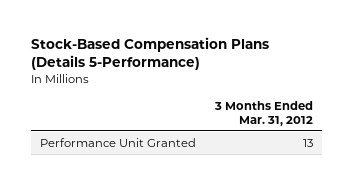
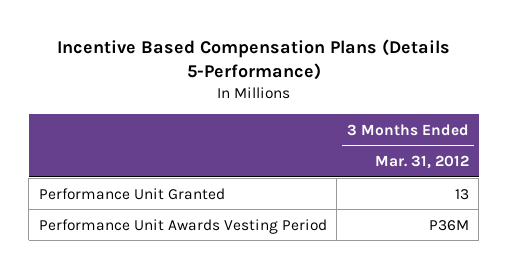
[30,36,269,71] Stock-Based Compensation Plans (Details 5-Performance) -> [56,39,450,81] Incentive Based Compensation Plans (Details 5-Performance)
none -> [38,218,327,234] Performance Unit Awards Vesting Period

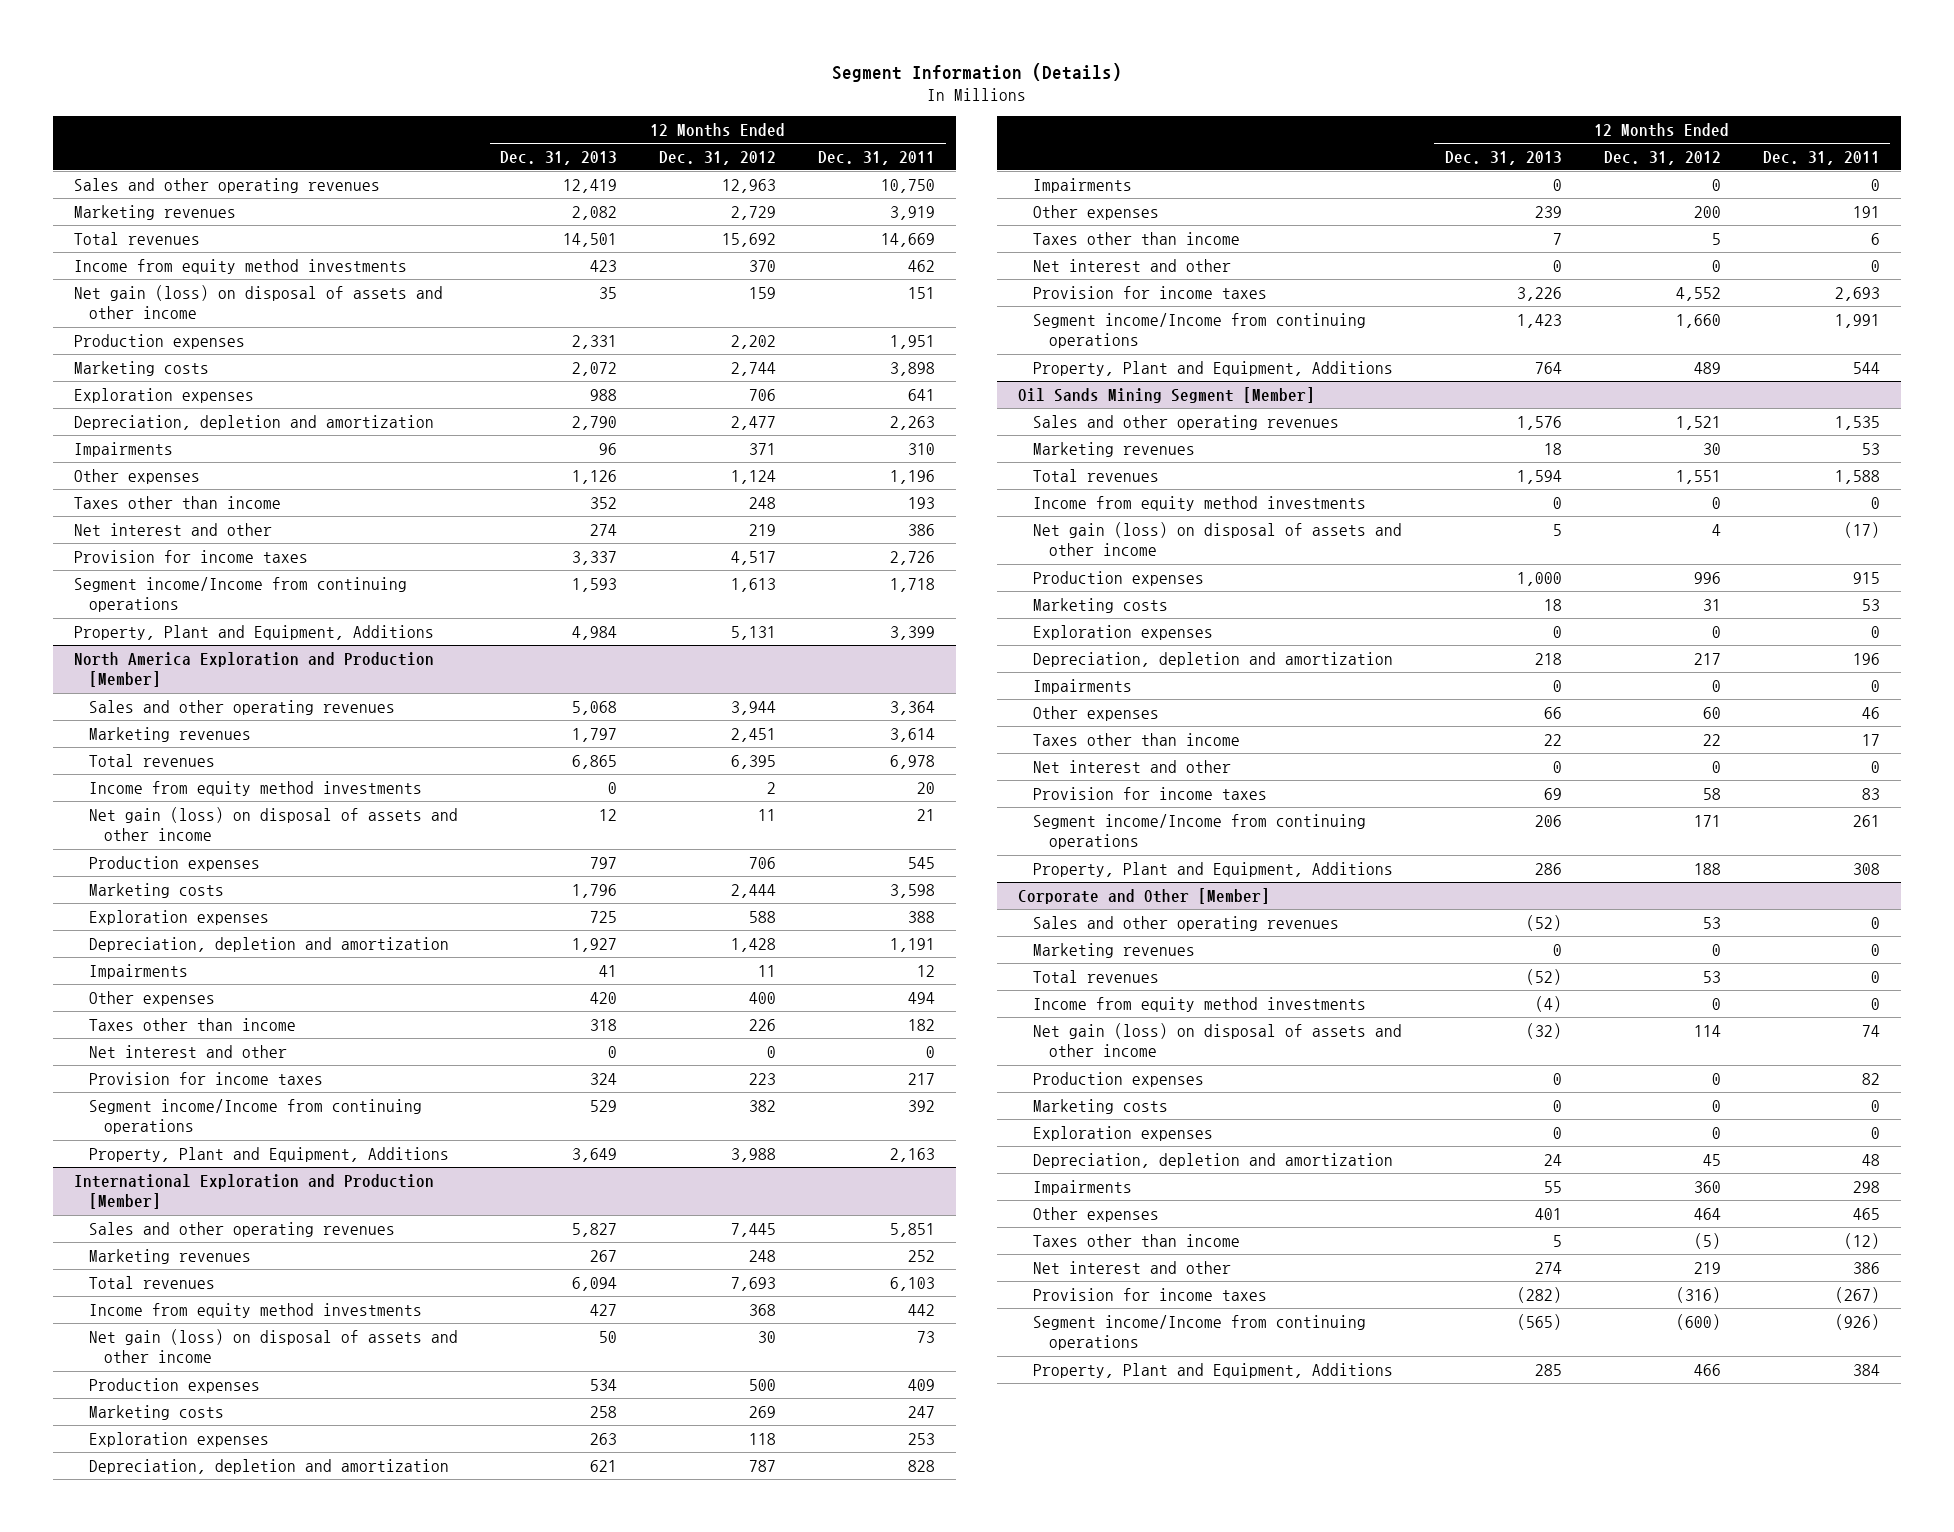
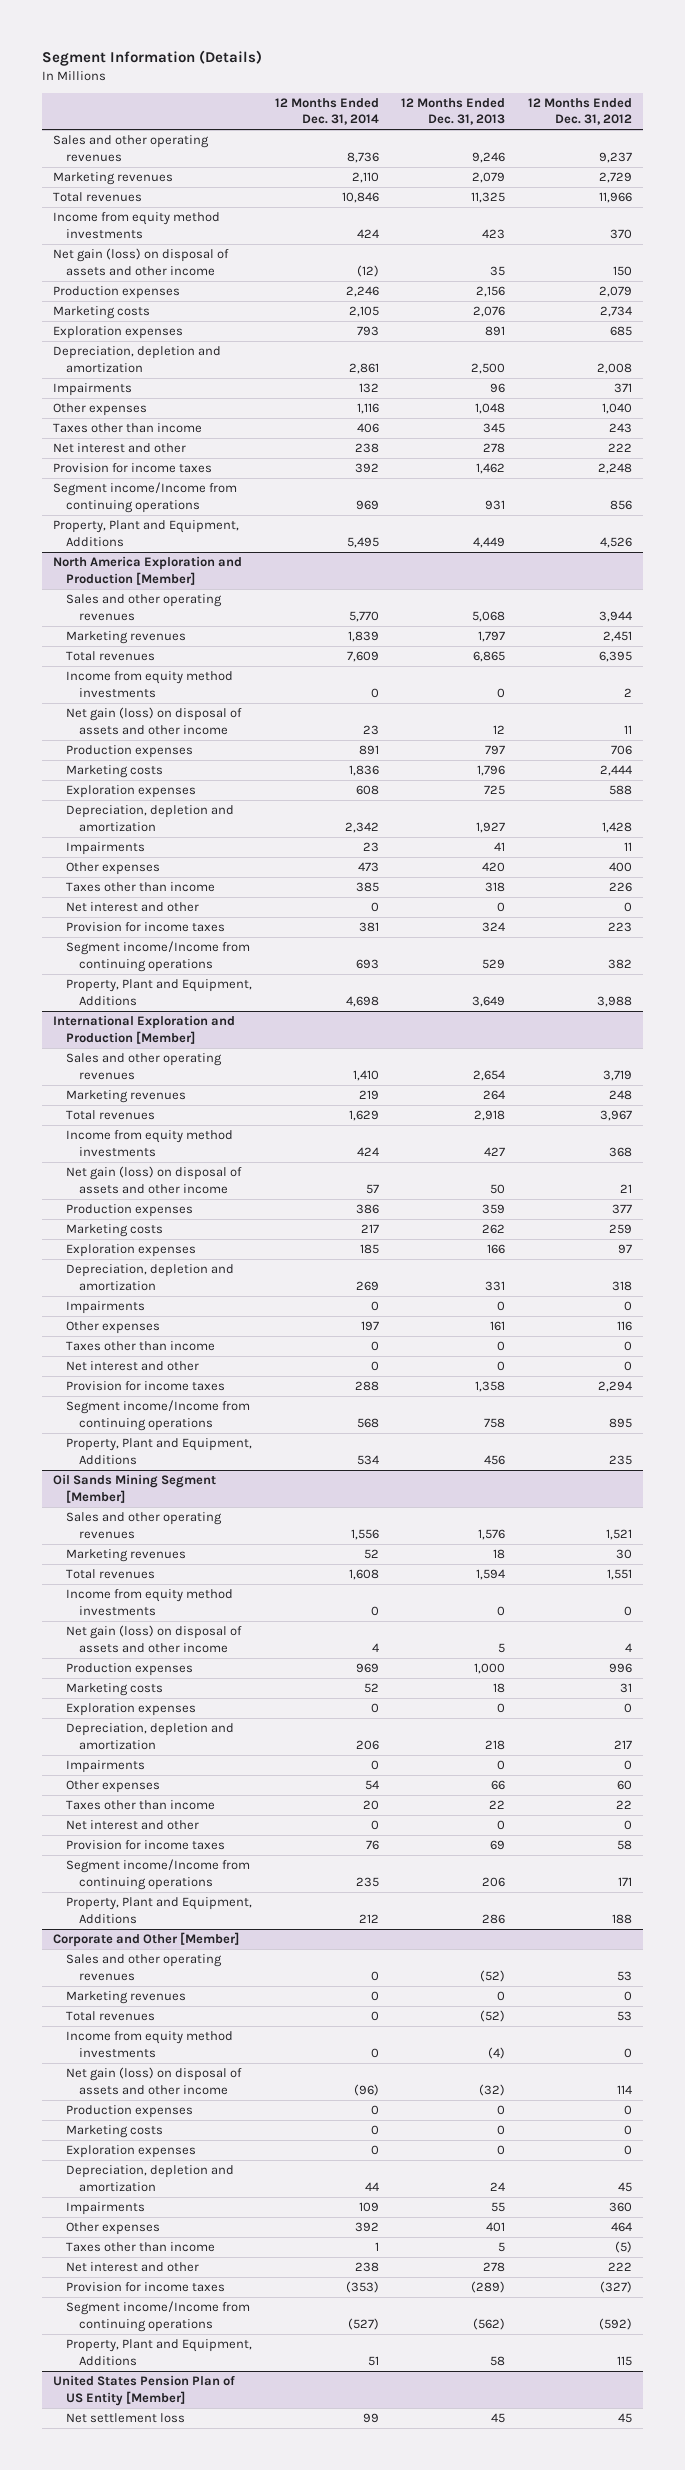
[818,150,936,165] Dec. 31, 2011 -> none
none -> [274,97,379,126] 12 Months Ended Dec. 31, 2014
[563,178,618,193] 12,419 -> [472,151,506,163] 9,246
[722,178,777,193] 12,963 -> [599,151,633,163] 9,237
[572,205,618,220] 2,082 -> [472,172,506,184] 2,079
[563,232,618,247] 14,501 -> [471,192,506,204] 11,325
[722,232,777,247] 15,692 -> [599,192,633,204] 11,966
[749,286,777,299] 159 -> [613,265,633,276] 150
[572,334,618,349] 2,331 -> [476,286,506,298] 2,156
[731,334,777,349] 2,202 -> [599,286,633,298] 2,079
[572,361,618,376] 2,072 -> [473,306,506,318] 2,076
[731,361,777,376] 2,744 -> [600,306,633,318] 2,734
[590,388,618,401] 988 -> [485,326,506,337] 891
[749,388,777,401] 706 -> [610,326,633,337] 685
[572,415,618,430] 2,790 -> [471,362,506,374] 2,500
[731,415,777,430] 2,477 -> [597,362,633,374] 2,008
[572,469,618,484] 1,126 -> [475,403,506,415] 1,048
[731,469,777,484] 1,124 -> [602,403,633,415] 1,040
[590,496,618,509] 352 -> [483,423,506,434] 345
[749,496,777,509] 248 -> [609,423,633,434] 243
[590,523,618,536] 274 -> [483,443,506,454] 278
[749,523,777,536] 219 -> [608,443,633,453] 222
[572,550,618,565] 3,337 -> [476,463,506,475] 1,462
[731,550,777,565] 4,517 -> [598,463,633,475] 2,248
[572,577,618,592] 1,593 -> [485,499,506,510] 931
[731,577,777,592] 1,613 -> [610,499,633,510] 856
[572,625,618,640] 4,984 -> [473,536,506,548] 4,449
[731,625,777,640] 5,131 -> [600,536,633,548] 4,526
[572,1222,618,1237] 5,827 -> [473,1069,506,1081] 2,654
[731,1222,777,1237] 7,445 -> [603,1069,633,1081] 3,719
[590,1249,618,1262] 267 -> [483,1090,506,1101] 264
[572,1276,618,1291] 6,094 -> [474,1110,506,1122] 2,918
[731,1276,777,1291] 7,693 -> [600,1110,633,1122] 3,967
[758,1330,777,1343] 30 -> [620,1183,633,1193] 21
[590,1378,618,1391] 534 -> [482,1204,506,1215] 359
[749,1378,777,1391] 500 -> [612,1204,633,1215] 377
[590,1405,618,1418] 258 -> [482,1224,506,1235] 262
[749,1405,777,1418] 269 -> [609,1224,633,1235] 259
[590,1432,618,1445] 263 -> [487,1244,506,1255] 166
[749,1432,777,1445] 118 -> [618,1244,633,1255] 97
[590,1459,618,1472] 621 -> [485,1280,506,1291] 331
[749,1459,777,1472] 787 -> [612,1280,633,1291] 318
[1534,205,1562,218] 239 -> [490,1321,506,1332] 161
[1693,205,1721,218] 200 -> [617,1321,633,1332] 116
[1552,232,1562,245] 7 -> [497,1341,506,1352] 0
[1711,232,1721,245] 5 -> [624,1341,633,1352] 0
[1516,286,1562,301] 3,226 -> [475,1381,506,1393] 1,358
[1675,286,1721,301] 4,552 -> [598,1381,633,1393] 2,294
[1516,313,1562,328] 1,423 -> [484,1417,506,1428] 758
[1675,313,1721,328] 1,660 -> [609,1417,633,1428] 895
[1534,361,1562,374] 764 -> [484,1454,506,1465] 456
[1693,361,1721,374] 489 -> [609,1454,633,1465] 235
[1534,1261,1562,1274] 274 -> [483,2262,506,2273] 278
[1693,1261,1721,1274] 219 -> [608,2262,633,2272] 222
[1516,1286,1562,1303] (282) -> [471,2281,506,2294] (289)
[1675,1286,1721,1303] (316) -> [600,2281,633,2294] (327)
[1516,1313,1562,1330] (565) -> [473,2317,506,2330] (562)
[1675,1313,1721,1330] (600) -> [599,2317,633,2330] (592)
[1534,1363,1562,1376] 285 -> [490,2355,506,2366] 58
[1693,1363,1721,1376] 466 -> [617,2355,633,2366] 115
none -> [52,2375,235,2406] United States Pension Plan of US Entity [Member]
none -> [66,2413,186,2424] Net settlement loss

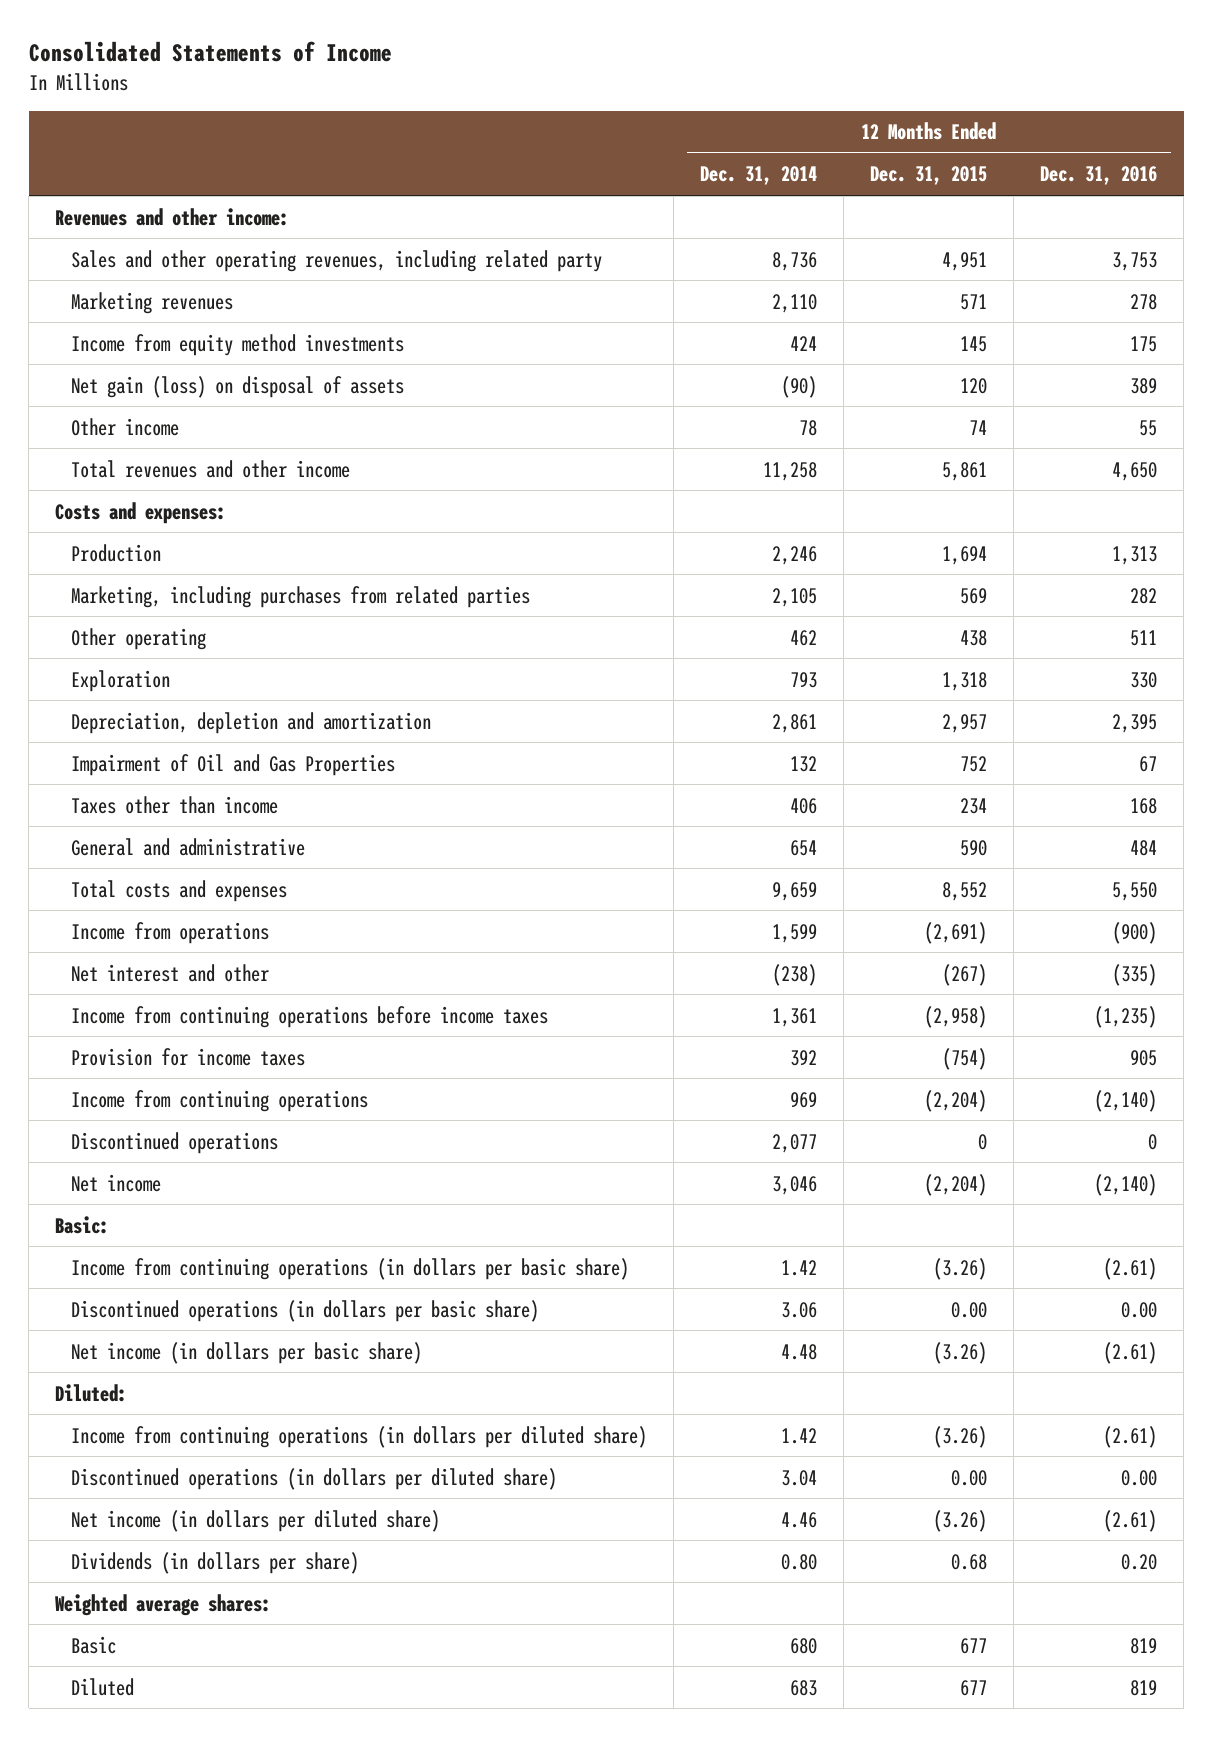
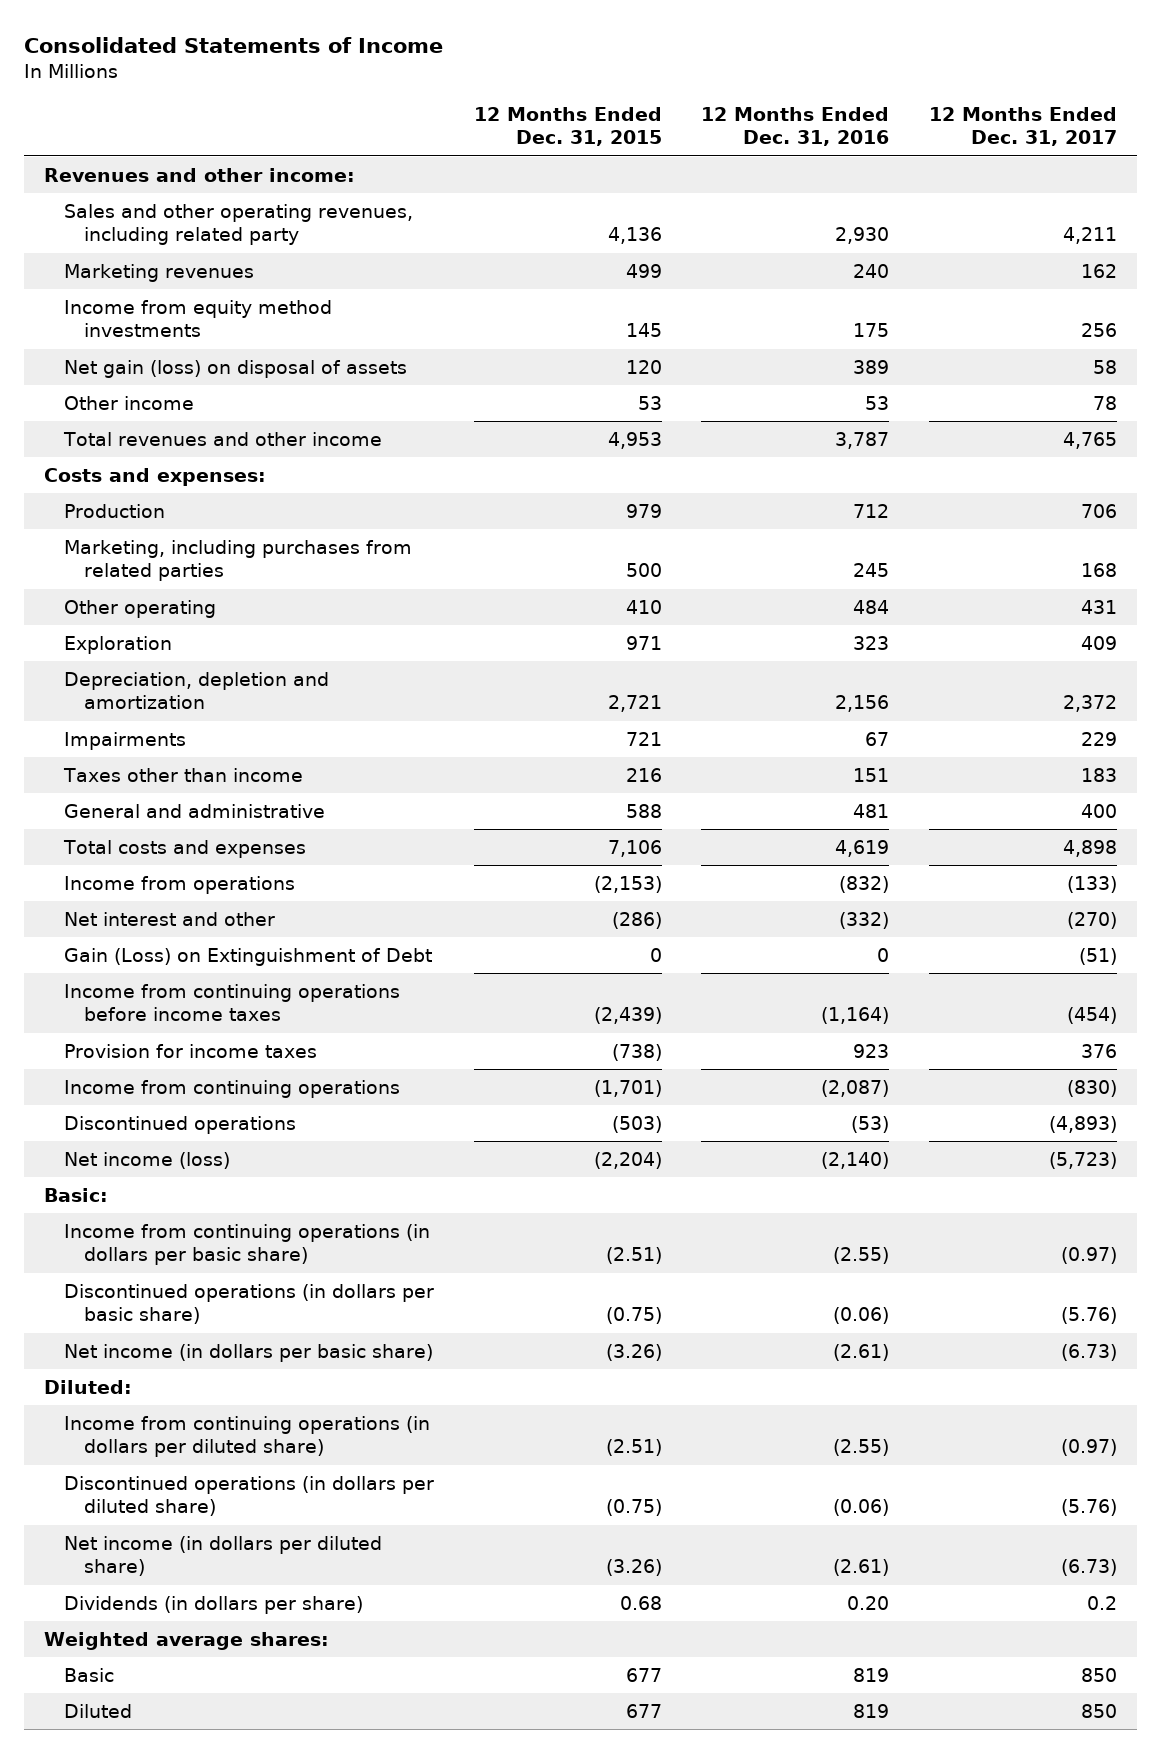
[699,166,817,186] Dec. 31, 2014 -> none
none -> [928,106,1117,147] 12 Months Ended Dec. 31, 2017
[942,251,988,271] 4,951 -> [607,227,662,245] 4,136
[1112,251,1158,271] 3,753 -> [835,227,890,245] 2,930
[960,293,988,310] 571 -> [625,263,662,278] 499
[1130,293,1158,310] 278 -> [853,263,890,278] 240
[969,419,988,435] 74 -> [637,395,662,410] 53
[1139,419,1158,436] 55 -> [865,395,890,410] 53
[942,461,988,481] 5,861 -> [607,431,662,449] 4,953
[1112,461,1158,481] 4,650 -> [835,431,890,449] 3,787
[70,753,395,776] Impairment of Oil and Gas Properties -> none
[942,545,988,565] 1,694 -> [625,503,662,518] 979
[1112,545,1158,565] 1,313 -> [853,503,890,518] 712
[960,587,988,604] 569 -> [625,563,662,578] 500
[1130,587,1158,604] 282 -> [853,563,890,578] 245
[960,629,988,646] 438 -> [625,599,662,614] 410
[1130,629,1158,646] 511 -> [853,599,890,614] 484
[942,671,988,691] 1,318 -> [625,635,662,650] 971
[1130,671,1158,688] 330 -> [853,635,890,650] 323
[942,713,988,733] 2,957 -> [607,695,662,713] 2,721
[1112,713,1158,733] 2,395 -> [835,695,890,713] 2,156
none -> [63,731,186,750] Impairments
[960,797,988,814] 234 -> [625,767,662,782] 216
[1130,797,1158,814] 168 -> [853,767,890,782] 151
[960,839,988,856] 590 -> [625,803,662,818] 588
[1130,839,1158,856] 484 -> [853,803,890,818] 481
[942,881,988,901] 8,552 -> [607,839,662,857] 7,106
[1112,881,1158,901] 5,550 -> [835,839,890,857] 4,619
[924,921,988,944] (2,691) -> [593,875,662,893] (2,153)
[1112,921,1158,944] (900) -> [839,875,890,893] (832)
[942,963,988,986] (267) -> [611,911,662,929] (286)
[1112,963,1158,986] (335) -> [839,911,890,929] (332)
none -> [63,947,432,966] Gain (Loss) on Extinguishment of Debt
[924,1005,988,1028] (2,958) -> [593,1007,662,1025] (2,439)
[1094,1005,1158,1028] (1,235) -> [821,1007,890,1025] (1,164)
[942,1047,988,1070] (754) -> [611,1043,662,1061] (738)
[1130,1049,1158,1066] 905 -> [853,1043,890,1058] 923
[924,1089,988,1112] (2,204) -> [593,1079,662,1097] (1,701)
[1094,1089,1158,1112] (2,140) -> [821,1079,890,1097] (2,087)
[978,1133,988,1150] 0 -> [611,1115,662,1133] (503)
[1148,1133,1158,1150] 0 -> [851,1115,890,1133] (53)
[70,1173,161,1192] Net income -> [63,1151,230,1169] Net income (loss)
[933,1257,988,1280] (3.26) -> [605,1247,662,1265] (2.51)
[1103,1257,1158,1280] (2.61) -> [833,1247,890,1265] (2.55)
[951,1301,988,1318] 0.00 -> [605,1307,662,1325] (0.75)
[1121,1301,1158,1318] 0.00 -> [833,1307,890,1325] (0.06)
[933,1425,988,1448] (3.26) -> [605,1439,662,1457] (2.51)
[1103,1425,1158,1448] (2.61) -> [833,1439,890,1457] (2.55)
[951,1469,988,1486] 0.00 -> [605,1499,662,1517] (0.75)
[1121,1469,1158,1486] 0.00 -> [833,1499,890,1517] (0.06)

